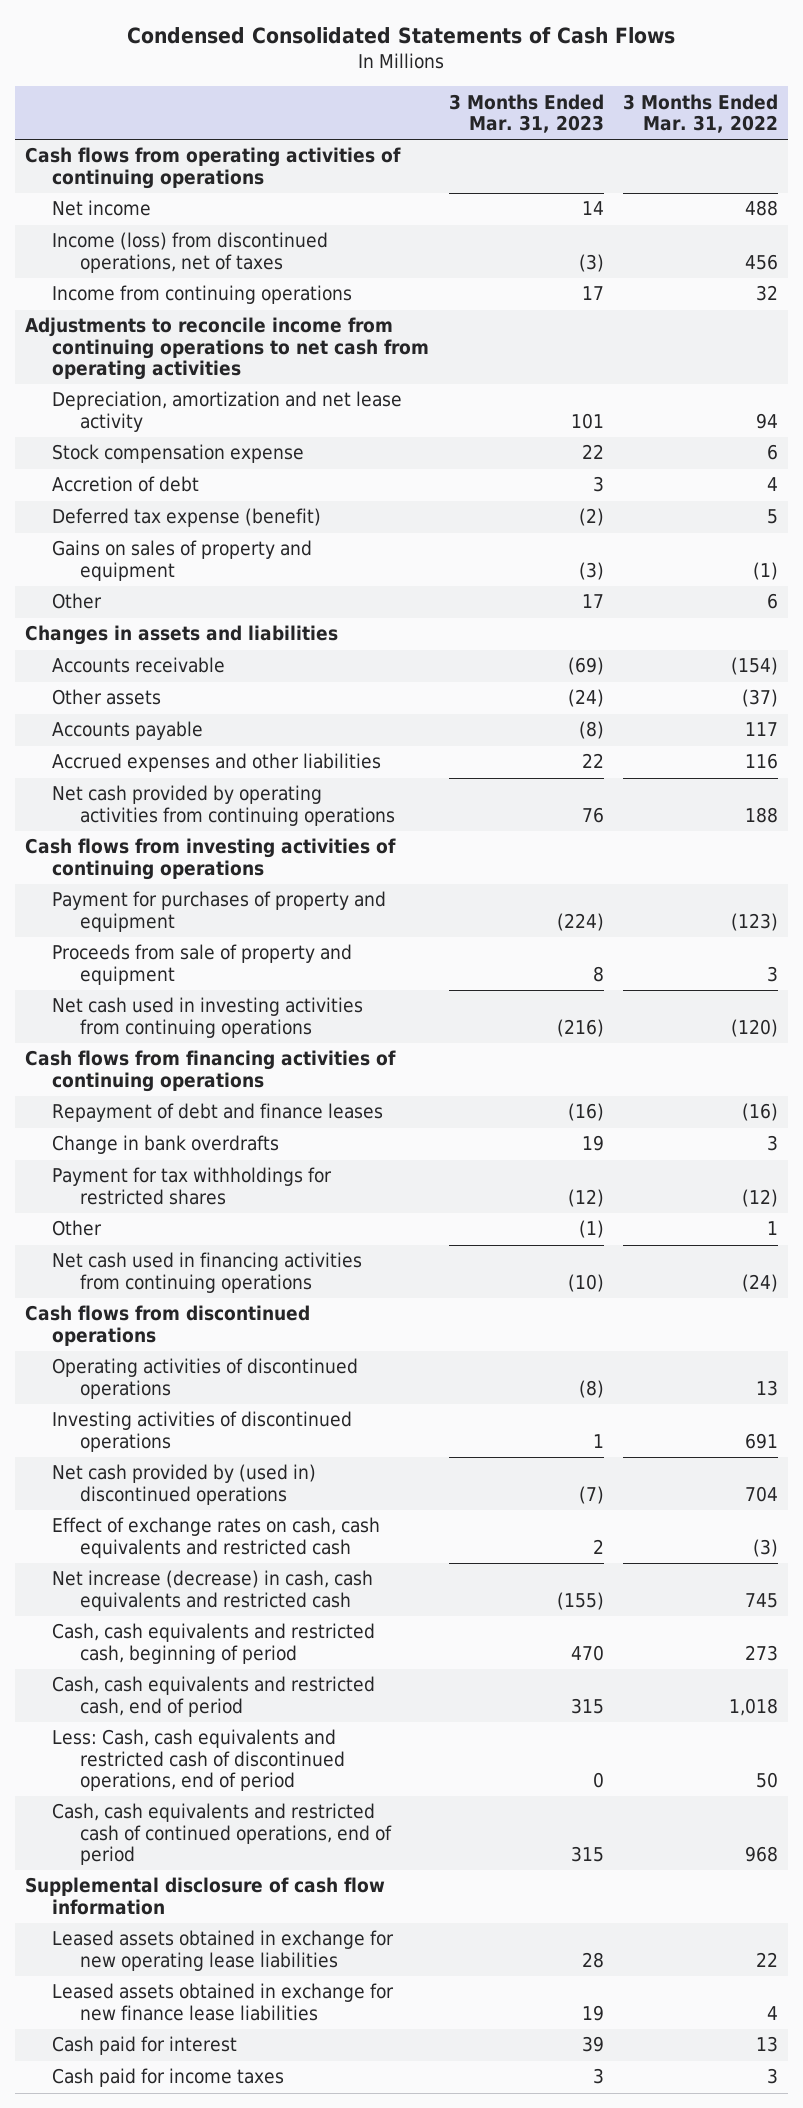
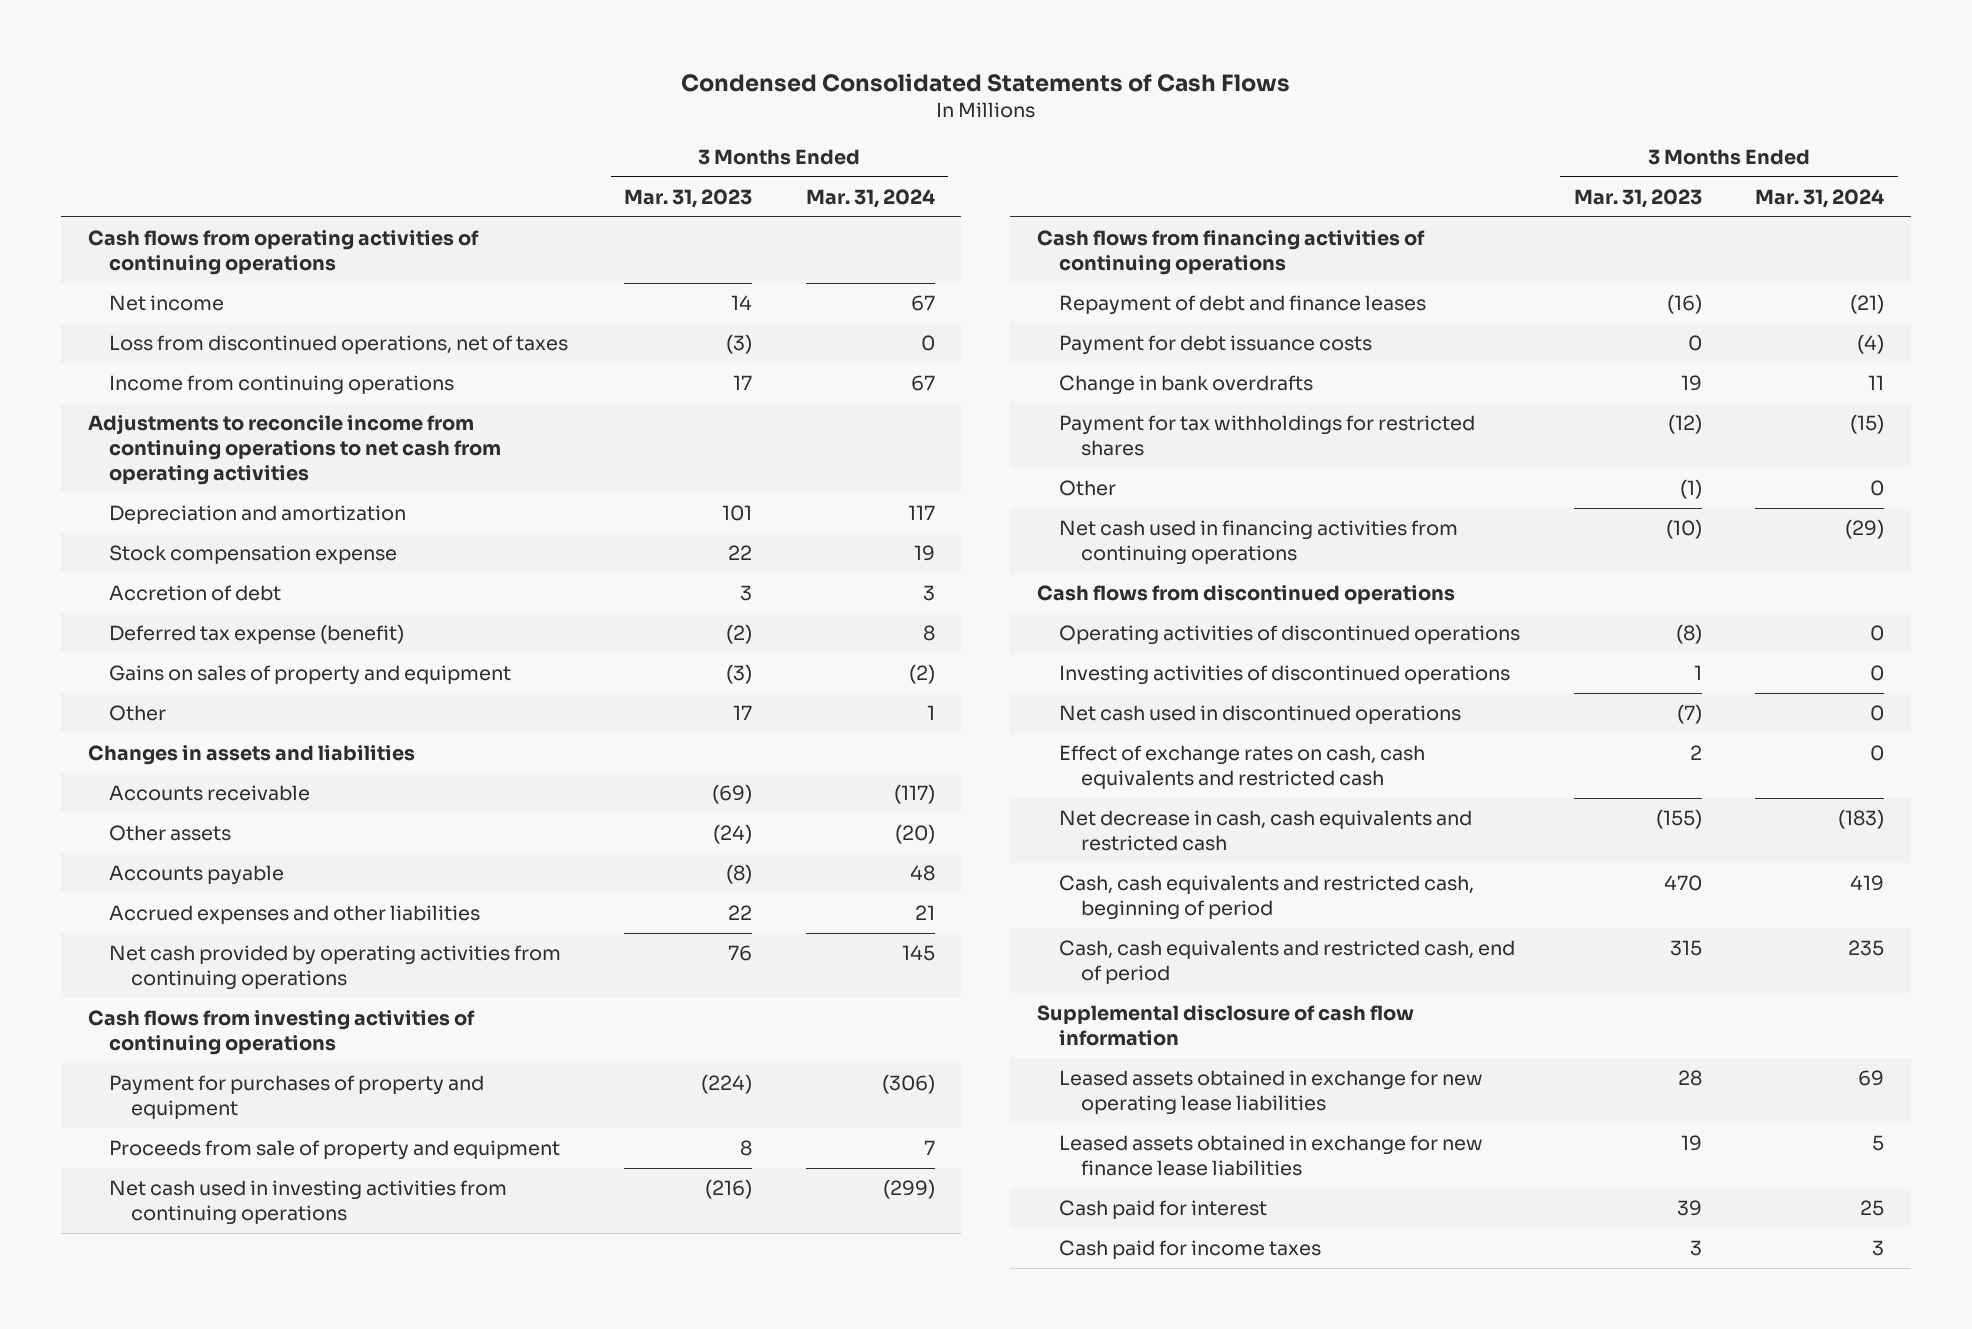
[623,93,779,133] 3 Months Ended Mar. 31, 2022 -> none
none -> [805,188,935,208] Mar. 31, 2024
[52,232,329,273] Income (loss) from discontinued operations, net of taxes -> [109,335,569,355] Loss from discontinued operations, net of taxes
[52,391,403,432] Depreciation, amortization and net lease activity -> [109,505,407,525] Depreciation and amortization
none -> [1058,335,1372,356] Payment for debt issuance costs
[52,1464,317,1505] Net cash provided by (used in) discontinued operations -> [1058,705,1461,725] Net cash used in discontinued operations
[52,1570,374,1611] Net increase (decrease) in cash, cash equivalents and restricted cash -> [1058,810,1472,851] Net decrease in cash, cash equivalents and restricted cash
[52,1729,346,1791] Less: Cash, cash equivalents and restricted cash of discontinued operations, end of period -> none
[52,1803,393,1865] Cash, cash equivalents and restricted cash of continued operations, end of period -> none

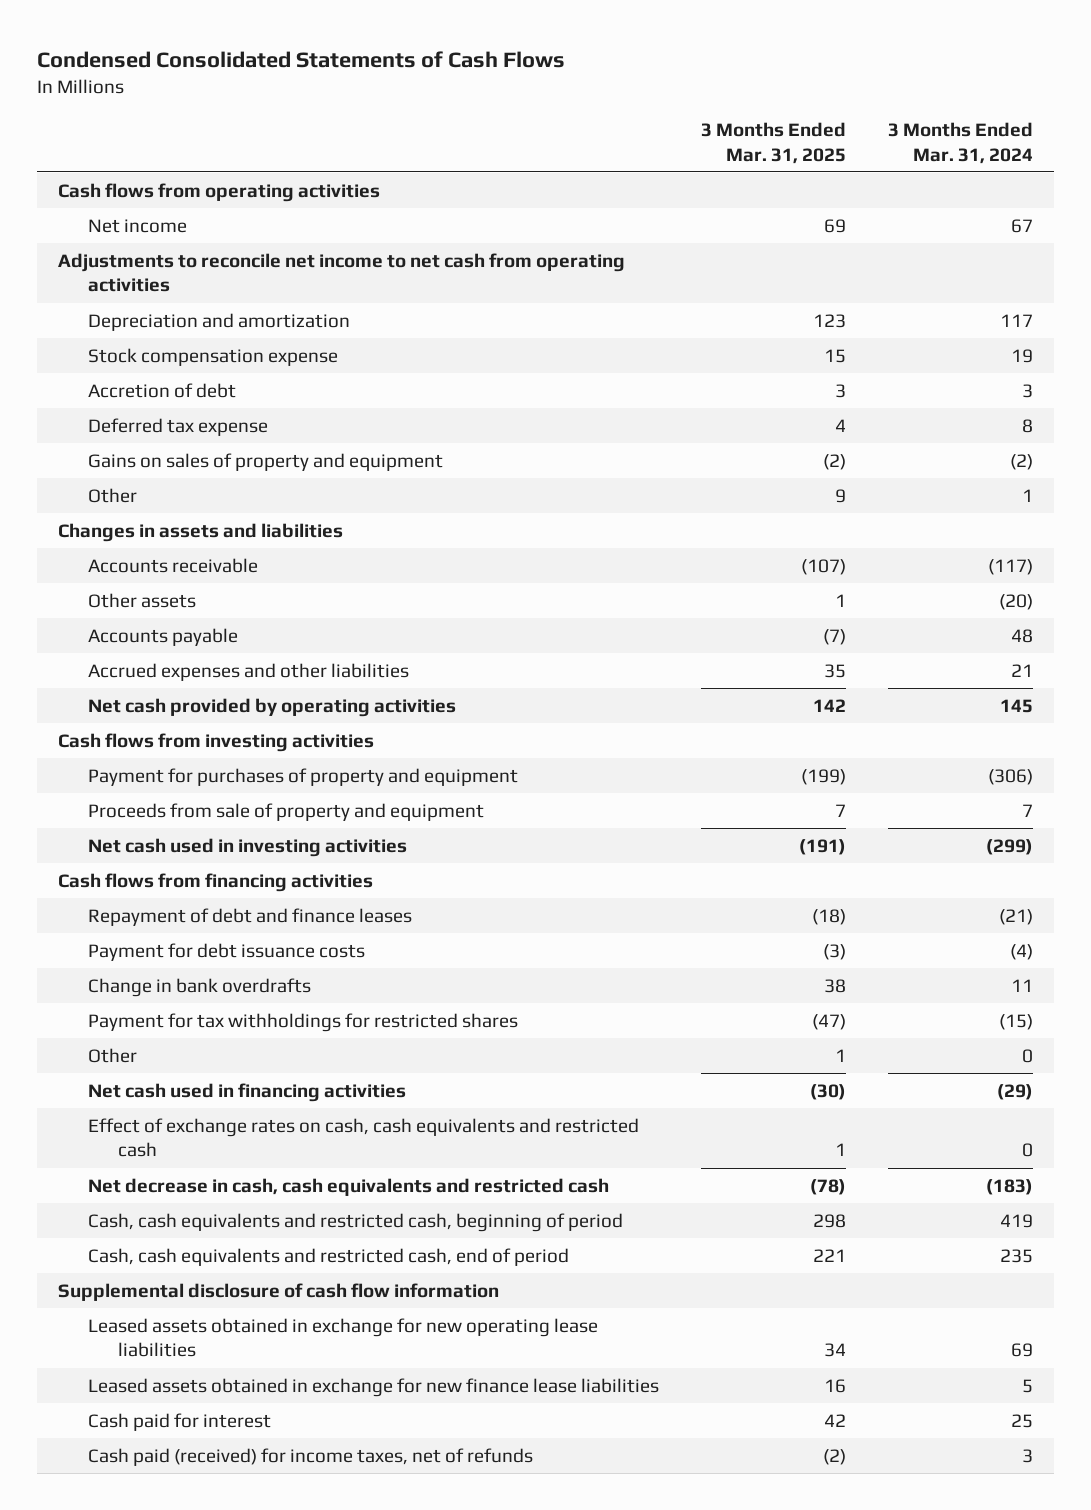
[624,188,753,208] Mar. 31, 2023 -> none
none -> [701,122,847,164] 3 Months Ended Mar. 31, 2025
[87,230,479,275] Cash flows from operating activities of continuing operations -> [58,182,381,202] Cash flows from operating activities
[109,335,569,355] Loss from discontinued operations, net of taxes -> none
[109,375,455,396] Income from continuing operations -> none
[87,414,502,485] Adjustments to reconcile income from continuing operations to net cash from operating activities -> [58,252,626,293] Adjustments to reconcile net income to net cash from operating activities
[109,624,405,645] Deferred tax expense (benefit) -> [88,417,269,436] Deferred tax expense
[109,945,562,990] Net cash provided by operating activities from continuing operations -> [88,697,457,717] Net cash provided by operating activities
[87,1010,475,1055] Cash flows from investing activities of continuing operations -> [58,732,375,752] Cash flows from investing activities
[109,1180,508,1225] Net cash used in investing activities from continuing operations -> [88,837,408,857] Net cash used in investing activities
[1036,230,1425,275] Cash flows from financing activities of continuing operations -> [58,872,374,892] Cash flows from financing activities
[1036,585,1455,605] Cash flows from discontinued operations -> none
[1058,625,1520,646] Operating activities of discontinued operations -> none
[1058,665,1510,686] Investing activities of discontinued operations -> none
[1058,705,1461,725] Net cash used in discontinued operations -> none
[1058,520,1458,565] Net cash used in financing activities from continuing operations -> [88,1082,407,1102] Net cash used in financing activities
[1058,1240,1321,1260] Cash paid for income taxes -> [88,1447,534,1466] Cash paid (received) for income taxes, net of refunds

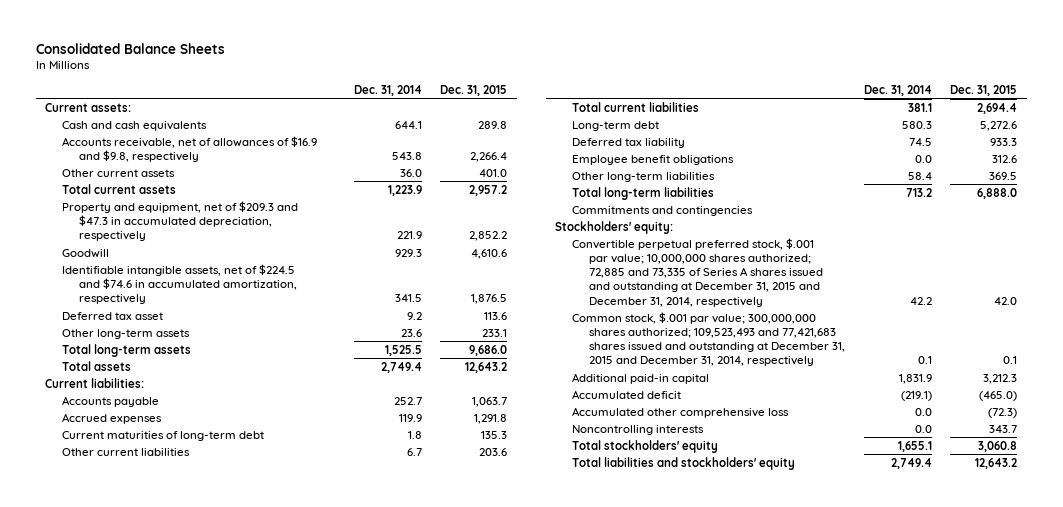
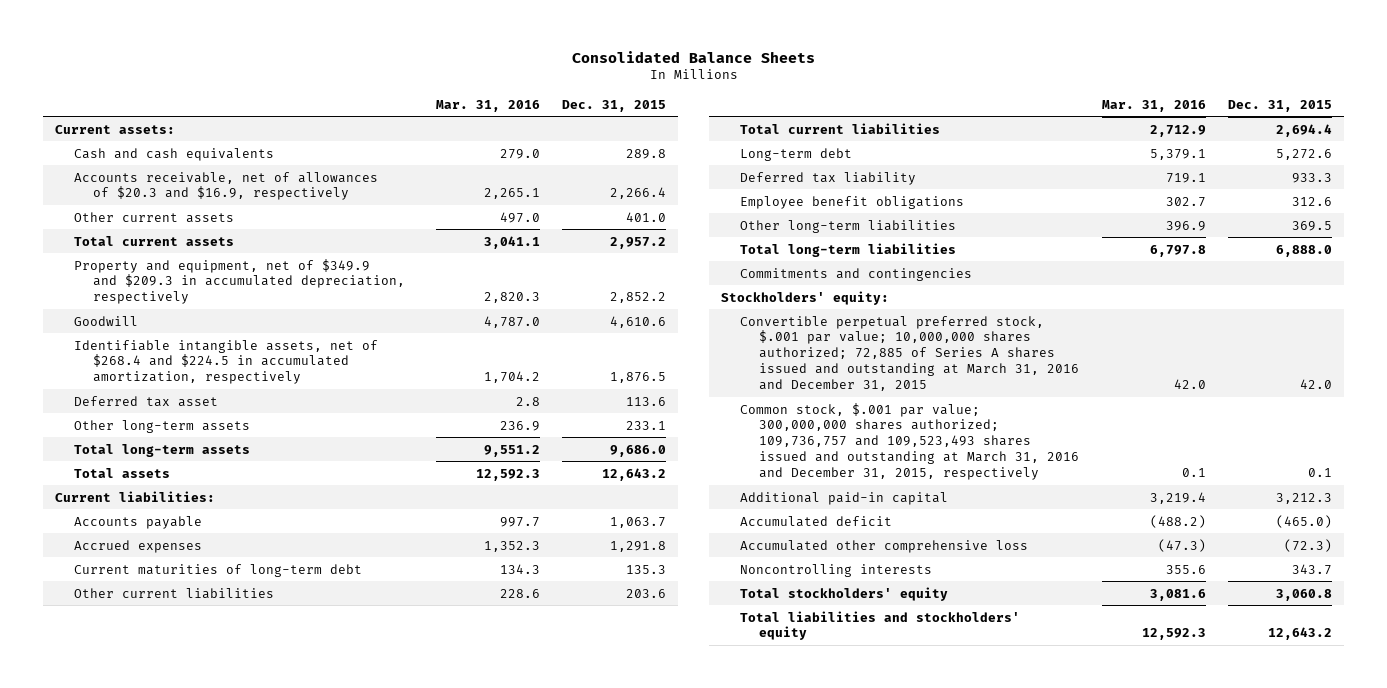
[353,84,422,96] Dec. 31, 2014 -> none
none -> [435,99,540,112] Mar. 31, 2016
[62,135,318,162] Accounts receivable, net of allowances of $16.9 and $9.8, respectively -> [73,171,378,201] Accounts receivable, net of allowances of $20.3 and $16.9, respectively
[62,200,299,242] Property and equipment, net of $209.3 and $47.3 in accumulated depreciation, respectively -> [73,258,405,305] Property and equipment, net of $349.9 and $209.3 in accumulated depreciation, respectively
[62,263,298,305] Identifiable intangible assets, net of $224.5 and $74.6 in accumulated amortization, respectively -> [73,339,378,385] Identifiable intangible assets, net of $268.4 and $224.5 in accumulated amortization, respectively
[572,237,824,307] Convertible perpetual preferred stock, $.001 par value; 10,000,000 shares authorized; 72,885 and 73,335 of Series A shares issued and outstanding at December 31, 2015 and December 31, 2014, respectively -> [739,315,1079,392] Convertible perpetual preferred stock, $.001 par value; 10,000,000 shares authorized; 72,885 of Series A shares issued and outstanding at March 31, 2016 and December 31, 2015
[572,311,846,367] Common stock, $.001 par value; 300,000,000 shares authorized; 109,523,493 and 77,421,683 shares issued and outstanding at December 31, 2015 and December 31, 2014, respectively -> [739,402,1079,481] Common stock, $.001 par value; 300,000,000 shares authorized; 109,736,757 and 109,523,493 shares issued and outstanding at March 31, 2016 and December 31, 2015, respectively

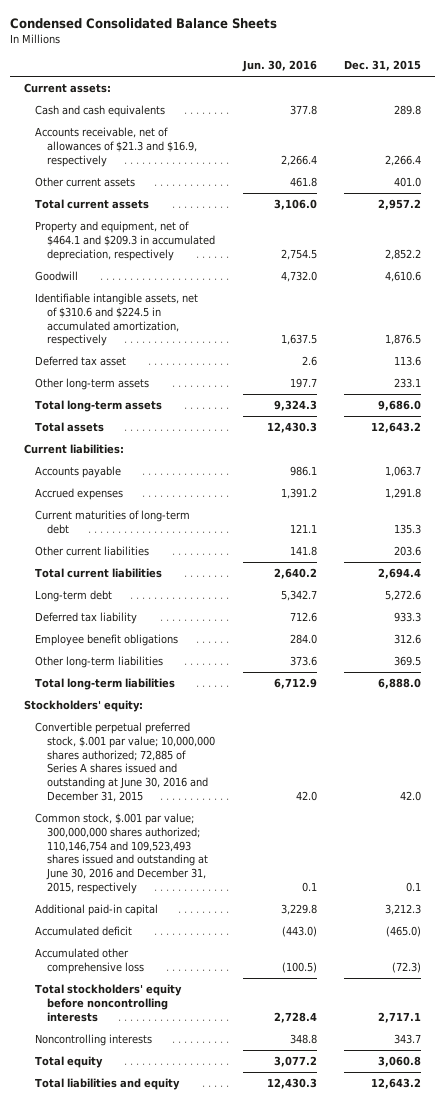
[571,50,815,63] Consolidated Balance Sheets -> [10,17,278,29] Condensed Consolidated Balance Sheets
[435,99,540,112] Mar. 31, 2016 -> none
none -> [241,60,317,73] Jun. 30, 2016
[73,171,378,201] Accounts receivable, net of allowances of $20.3 and $16.9, respectively -> [35,127,198,167] Accounts receivable, net of allowances of $21.3 and $16.9, respectively
[73,258,405,305] Property and equipment, net of $349.9 and $209.3 in accumulated depreciation, respectively -> [35,221,216,261] Property and equipment, net of $464.1 and $209.3 in accumulated depreciation, respectively
[73,339,378,385] Identifiable intangible assets, net of $268.4 and $224.5 in accumulated amortization, respectively -> [35,293,199,347] Identifiable intangible assets, net of $310.6 and $224.5 in accumulated amortization, respectively
[739,267,972,281] Commitments and contingencies -> none
[739,315,1079,392] Convertible perpetual preferred stock, $.001 par value; 10,000,000 shares authorized; 72,885 of Series A shares issued and outstanding at March 31, 2016 and December 31, 2015 -> [35,722,216,802] Convertible perpetual preferred stock, $.001 par value; 10,000,000 shares authorized; 72,885 of Series A shares issued and outstanding at June 30, 2016 and December 31, 2015
[739,402,1079,481] Common stock, $.001 par value; 300,000,000 shares authorized; 109,736,757 and 109,523,493 shares issued and outstanding at March 31, 2016 and December 31, 2015, respectively -> [35,813,209,894] Common stock, $.001 par value; 300,000,000 shares authorized; 110,146,754 and 109,523,493 shares issued and outstanding at June 30, 2016 and December 31, 2015, respectively
none -> [35,984,183,1022] Total stockholders' equity before noncontrolling interests
[739,586,948,601] Total stockholders' equity -> [35,1056,104,1069] Total equity
[739,610,1020,641] Total liabilities and stockholders' equity -> [35,1078,181,1091] Total liabilities and equity

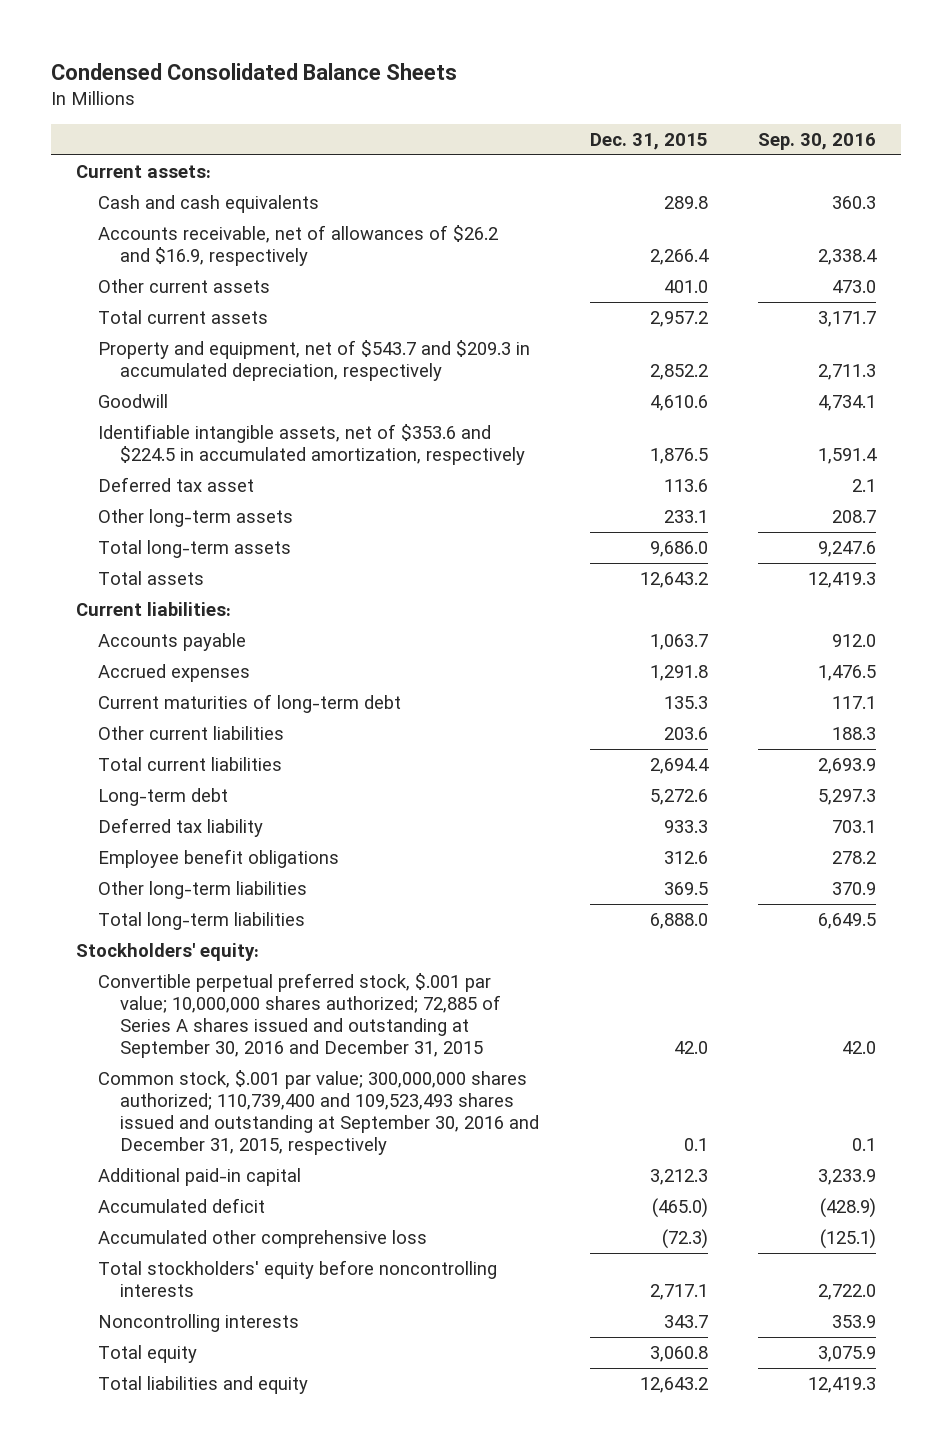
[241,60,317,73] Jun. 30, 2016 -> none
none -> [758,132,877,150] Sep. 30, 2016
[35,127,198,167] Accounts receivable, net of allowances of $21.3 and $16.9, respectively -> [98,225,499,267] Accounts receivable, net of allowances of $26.2 and $16.9, respectively
[35,221,216,261] Property and equipment, net of $464.1 and $209.3 in accumulated depreciation, respectively -> [98,340,531,382] Property and equipment, net of $543.7 and $209.3 in accumulated depreciation, respectively
[35,293,199,347] Identifiable intangible assets, net of $310.6 and $224.5 in accumulated amortization, respectively -> [98,424,526,466] Identifiable intangible assets, net of $353.6 and $224.5 in accumulated amortization, respectively
[35,722,216,802] Convertible perpetual preferred stock, $.001 par value; 10,000,000 shares authorized; 72,885 of Series A shares issued and outstanding at June 30, 2016 and December 31, 2015 -> [98,973,502,1058] Convertible perpetual preferred stock, $.001 par value; 10,000,000 shares authorized; 72,885 of Series A shares issued and outstanding at September 30, 2016 and December 31, 2015
[35,813,209,894] Common stock, $.001 par value; 300,000,000 shares authorized; 110,146,754 and 109,523,493 shares issued and outstanding at June 30, 2016 and December 31, 2015, respectively -> [98,1070,540,1155] Common stock, $.001 par value; 300,000,000 shares authorized; 110,739,400 and 109,523,493 shares issued and outstanding at September 30, 2016 and December 31, 2015, respectively

